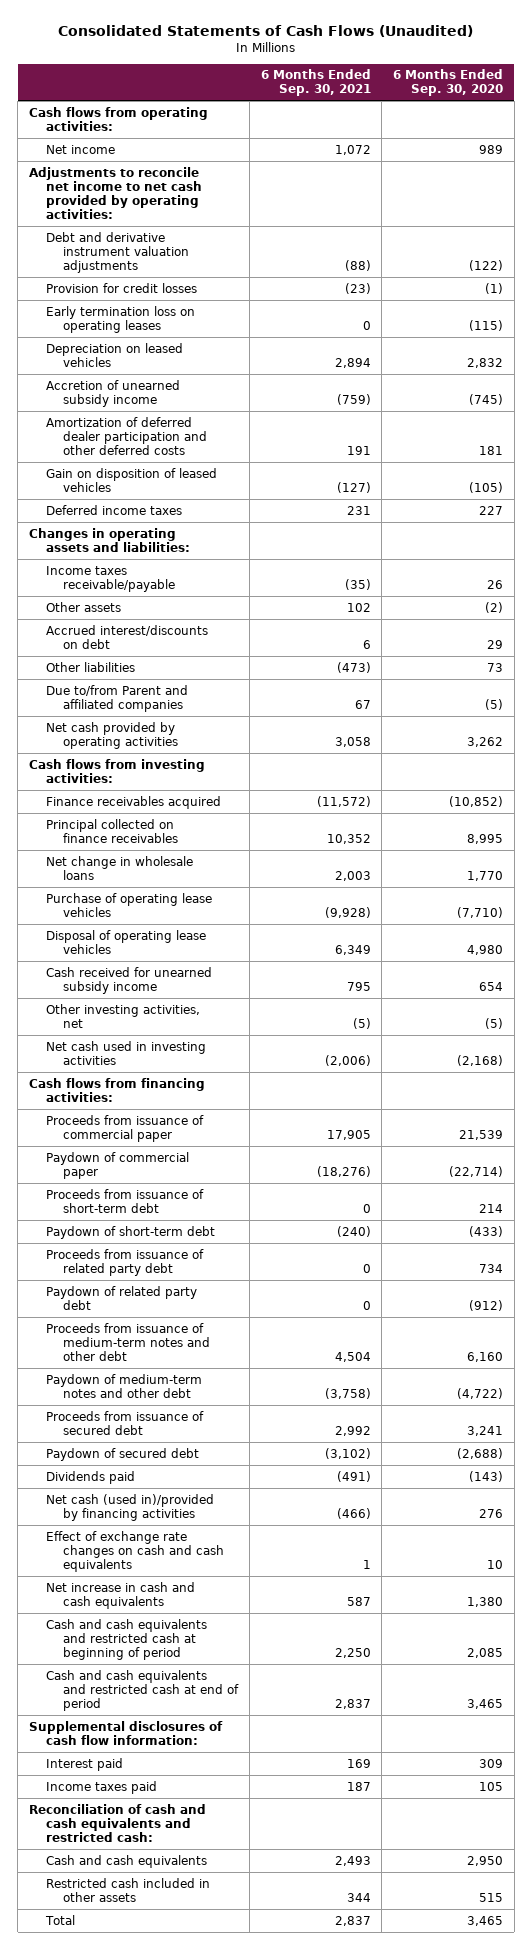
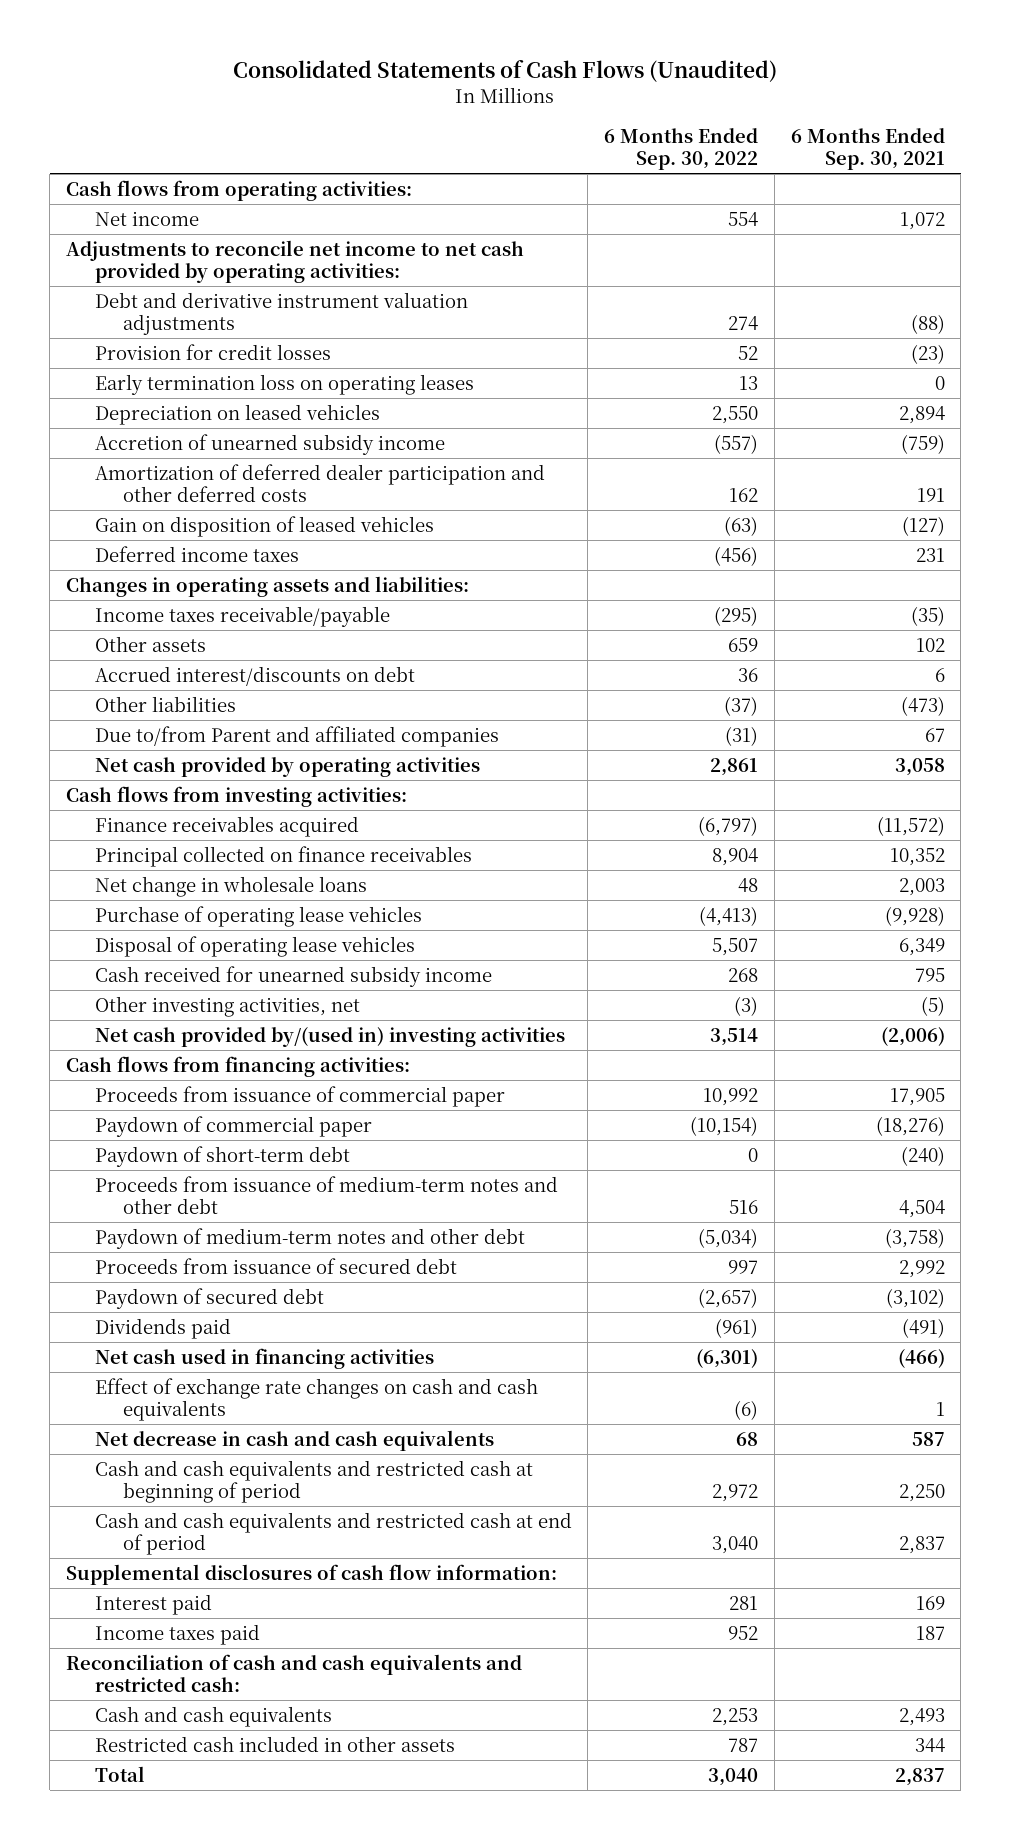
[392,69,503,97] 6 Months Ended Sep. 30, 2020 -> none
none -> [604,127,759,170] 6 Months Ended Sep. 30, 2022
[46,1040,207,1065] Net cash used in investing activities -> [94,1026,565,1047] Net cash provided by/(used in) investing activities
[46,1188,205,1213] Proceeds from issuance of short-term debt -> none
[46,1248,205,1276] Proceeds from issuance of related party debt -> none
[46,1285,198,1310] Paydown of related party debt -> none
[46,1493,215,1521] Net cash (used in)/provided by financing activities -> [94,1347,434,1369] Net cash used in financing activities
[46,1581,196,1609] Net increase in cash and cash equivalents -> [94,1429,494,1451] Net decrease in cash and cash equivalents

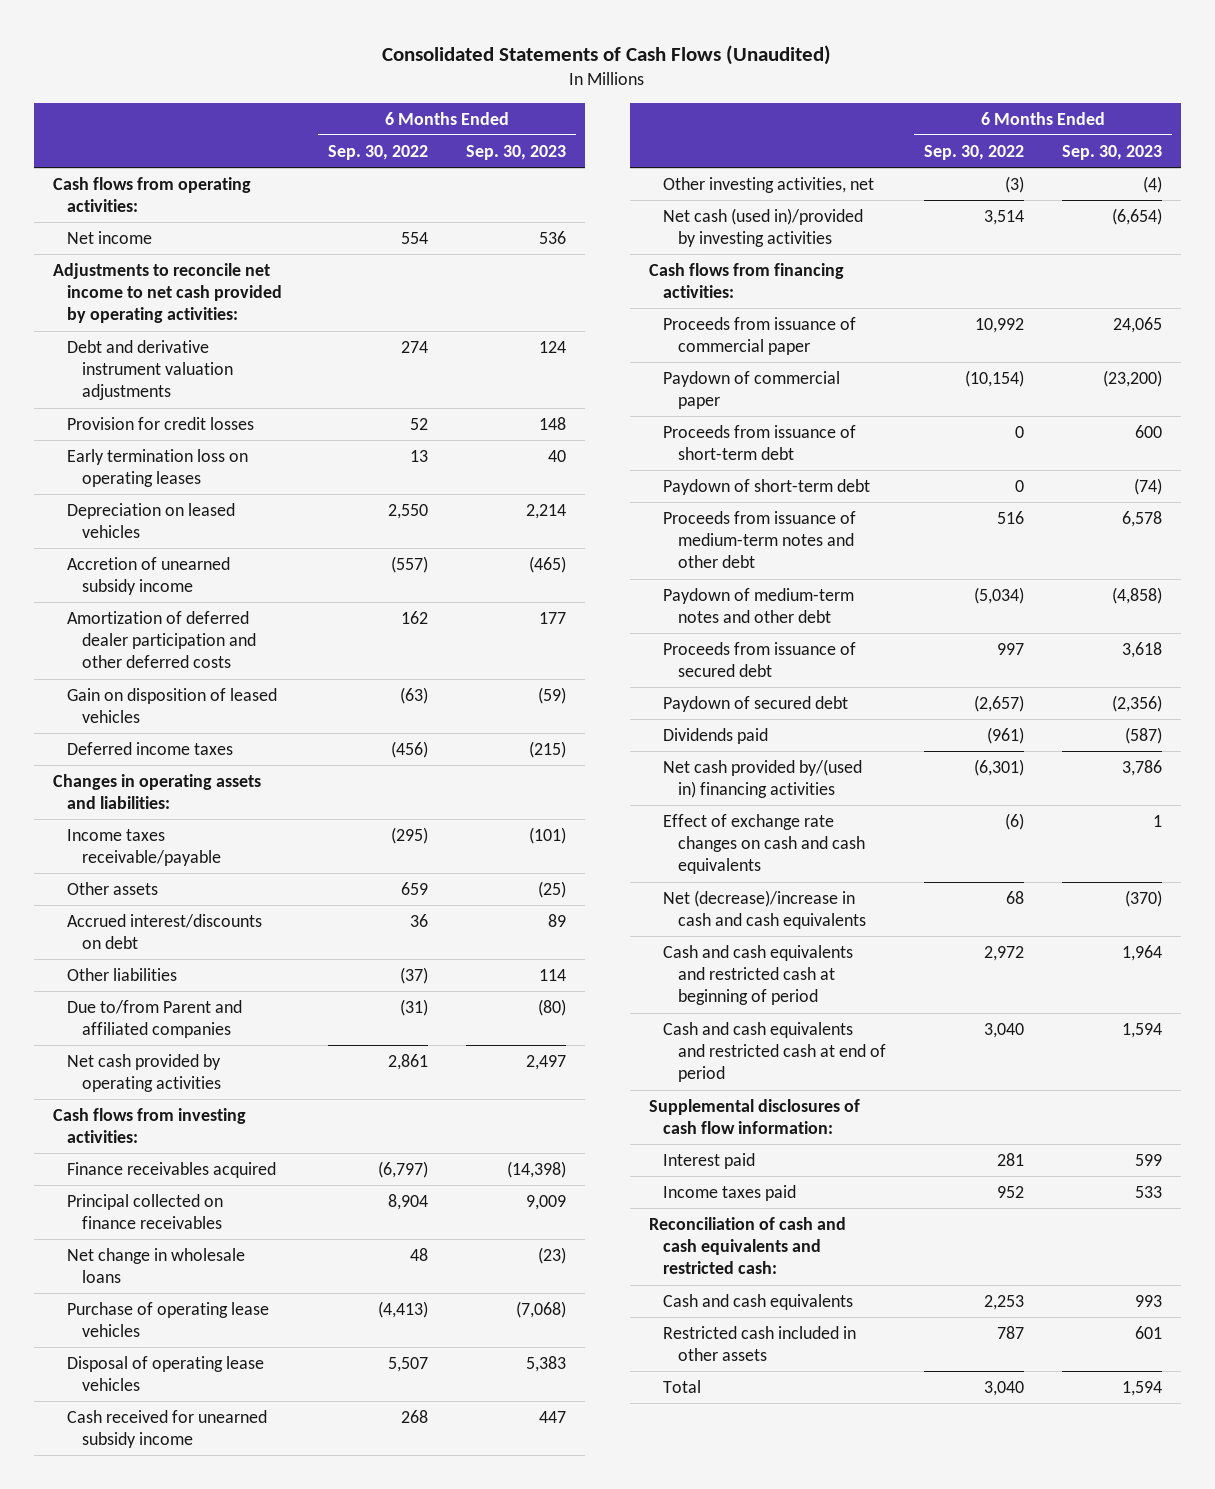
[790,127,945,170] 6 Months Ended Sep. 30, 2021 -> none
none -> [466,144,567,160] Sep. 30, 2023
[94,1026,565,1047] Net cash provided by/(used in) investing activities -> [663,207,864,248] Net cash (used in)/provided by investing activities
none -> [663,424,857,461] Proceeds from issuance of short-term debt
[94,1347,434,1369] Net cash used in financing activities -> [663,758,863,799] Net cash provided by/(used in) financing activities
[94,1429,494,1451] Net decrease in cash and cash equivalents -> [663,889,866,930] Net (decrease)/increase in cash and cash equivalents

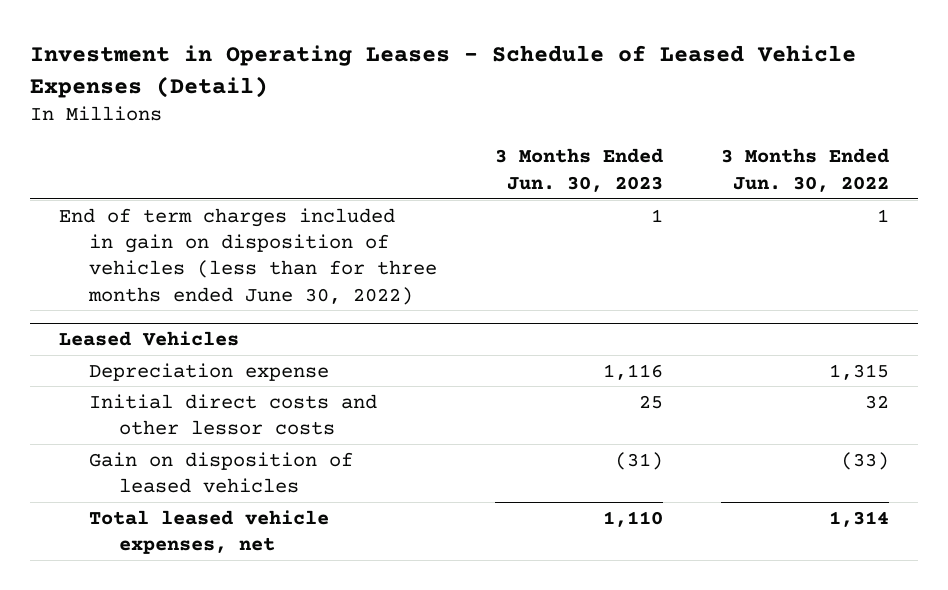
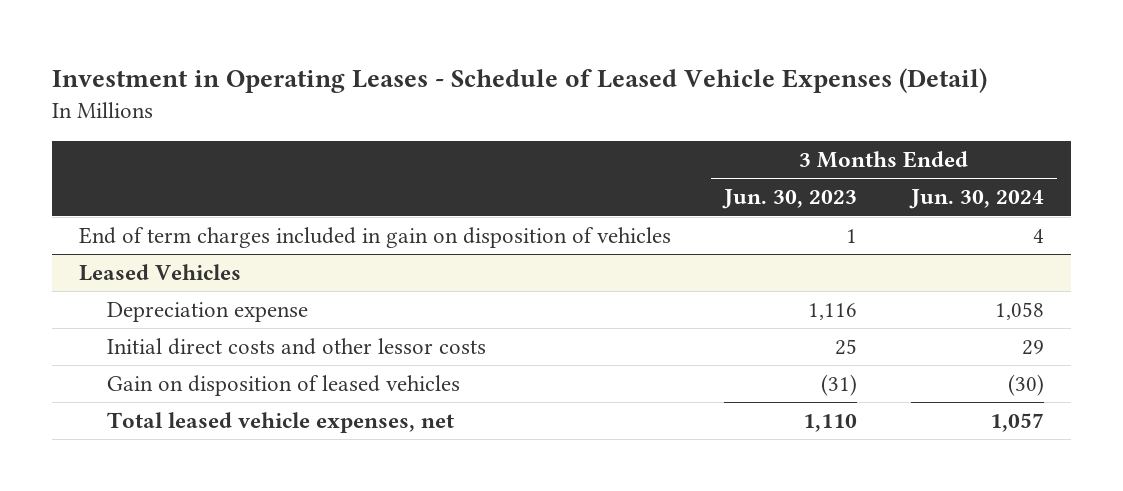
[721,148,890,192] 3 Months Ended Jun. 30, 2022 -> none
none -> [908,189,1044,210] Jun. 30, 2024
[58,207,437,305] End of term charges included in gain on disposition of vehicles (less than for three months ended June 30, 2022) -> [78,227,671,249] End of term charges included in gain on disposition of vehicles

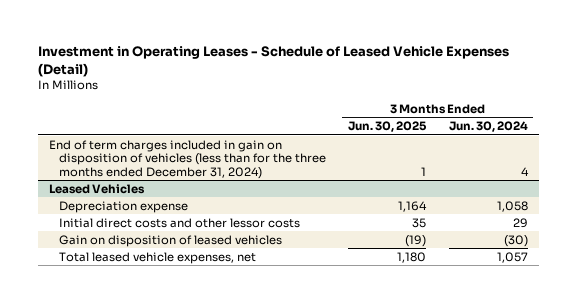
[722,189,858,210] Jun. 30, 2023 -> none
none -> [348,121,428,133] Jun. 30, 2025
[78,227,671,249] End of term charges included in gain on disposition of vehicles -> [49,139,326,179] End of term charges included in gain on disposition of vehicles (less than for the three months ended December 31, 2024)

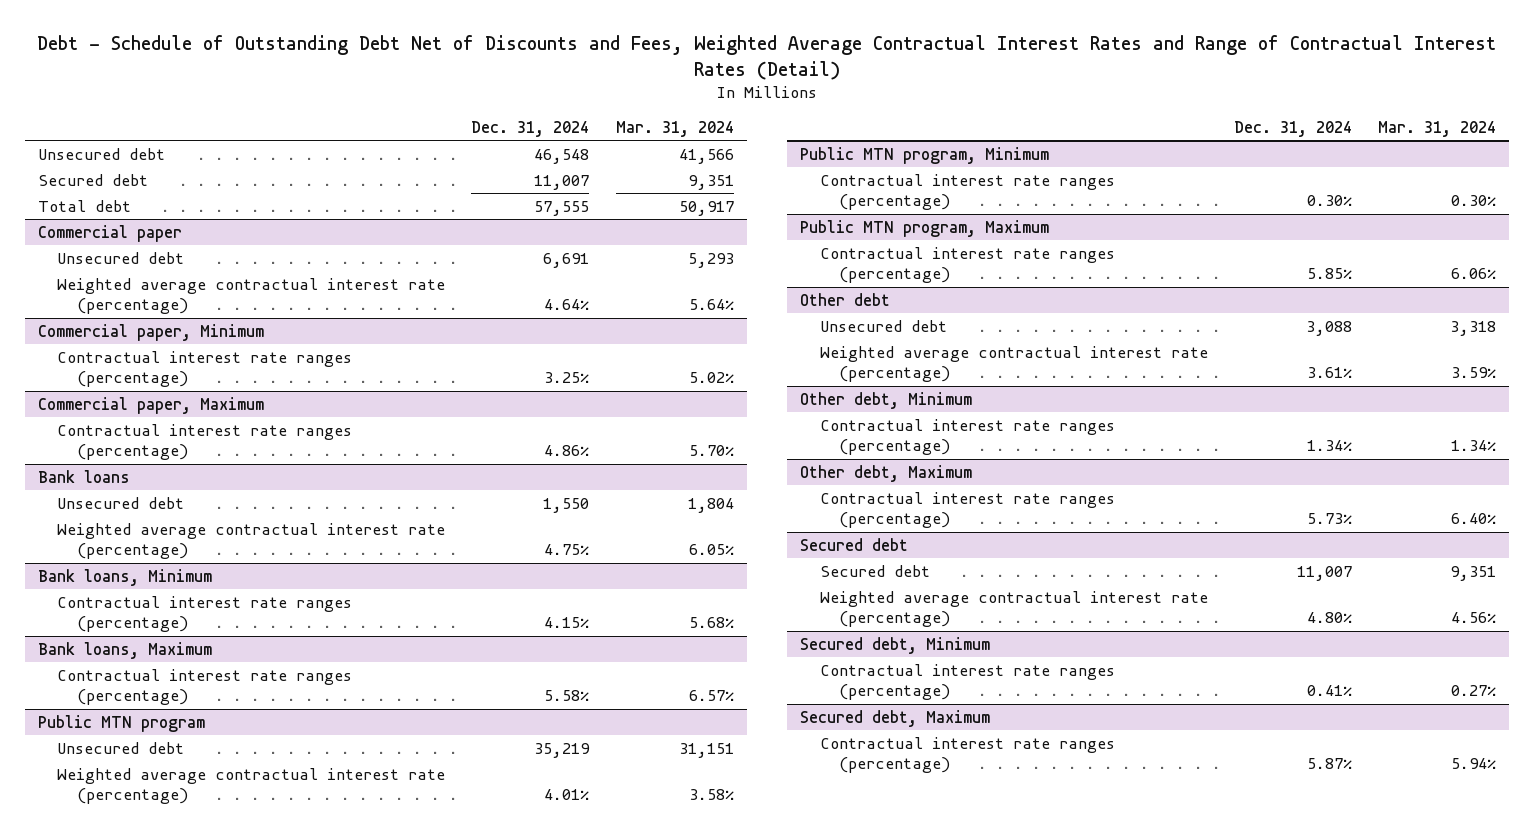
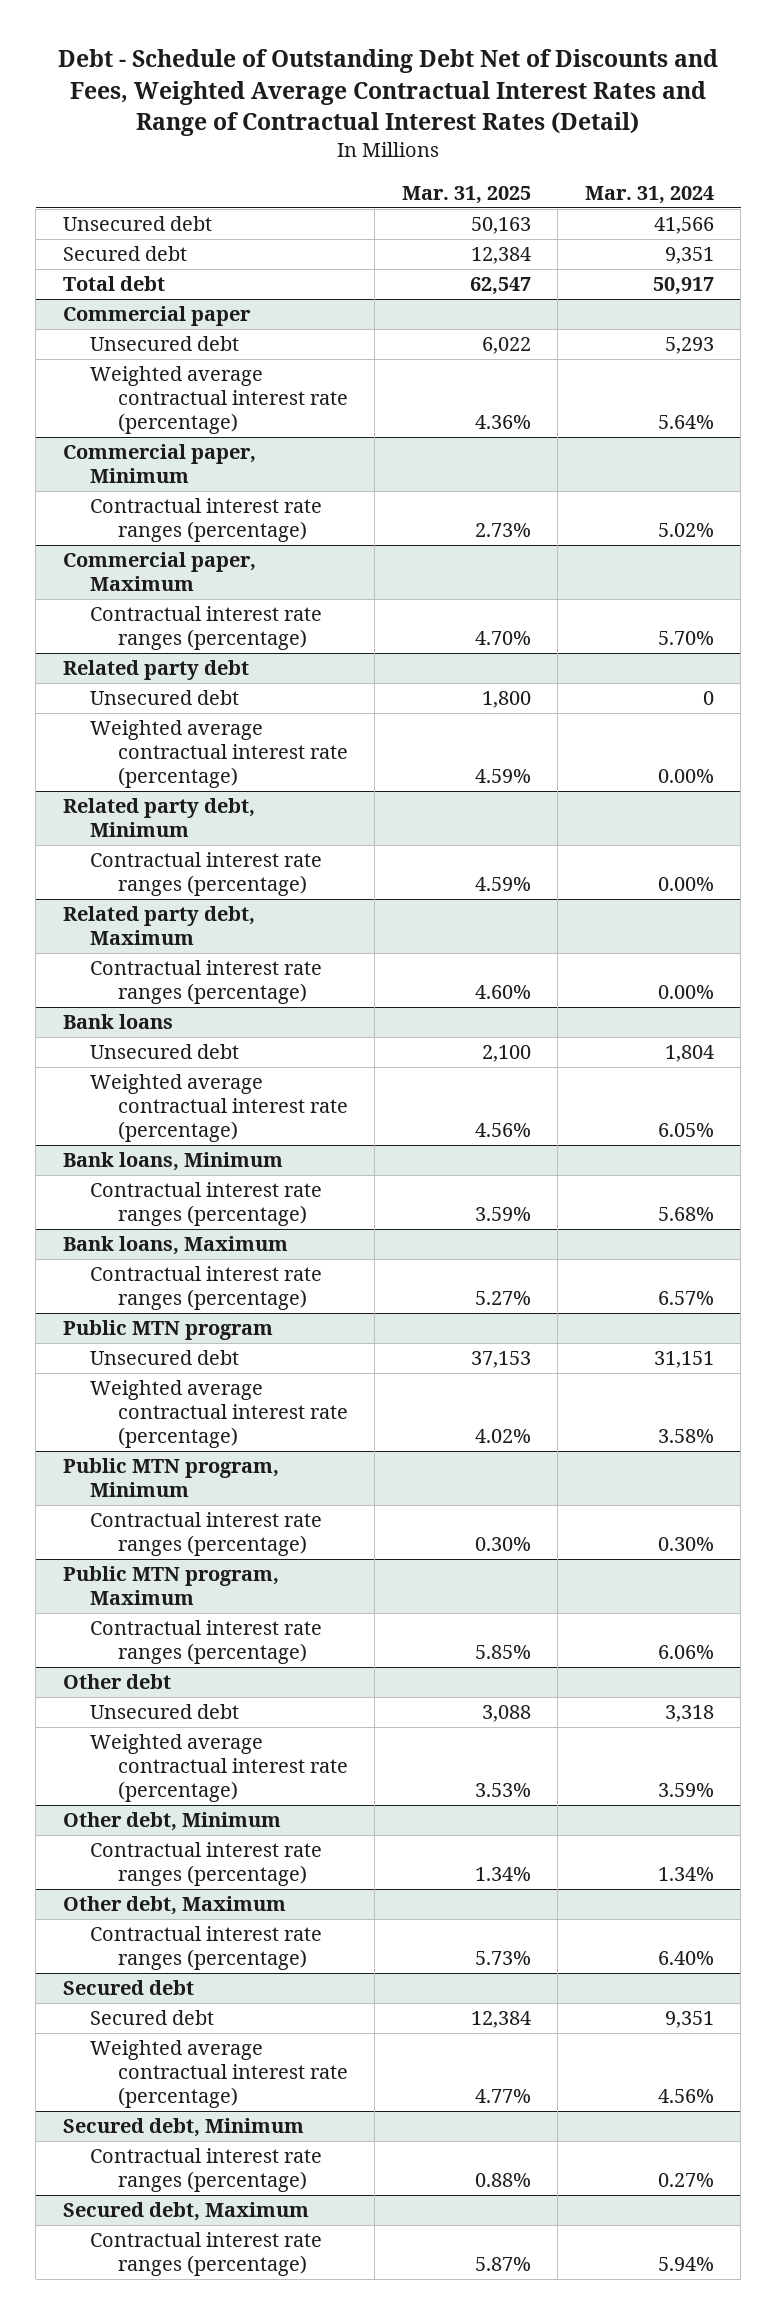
[471,120,590,137] Dec. 31, 2024 -> none
none -> [401,185,531,204] Mar. 31, 2025
none -> [62,660,249,681] Related party debt
none -> [90,690,240,706] Unsecured debt
none -> [90,720,348,788] Weighted average contractual interest rate (percentage)
none -> [62,798,255,838] Related party debt, Minimum
none -> [90,852,323,897] Contractual interest rate ranges (percentage)
none -> [62,906,255,946] Related party debt, Maximum
none -> [90,960,323,1005] Contractual interest rate ranges (percentage)

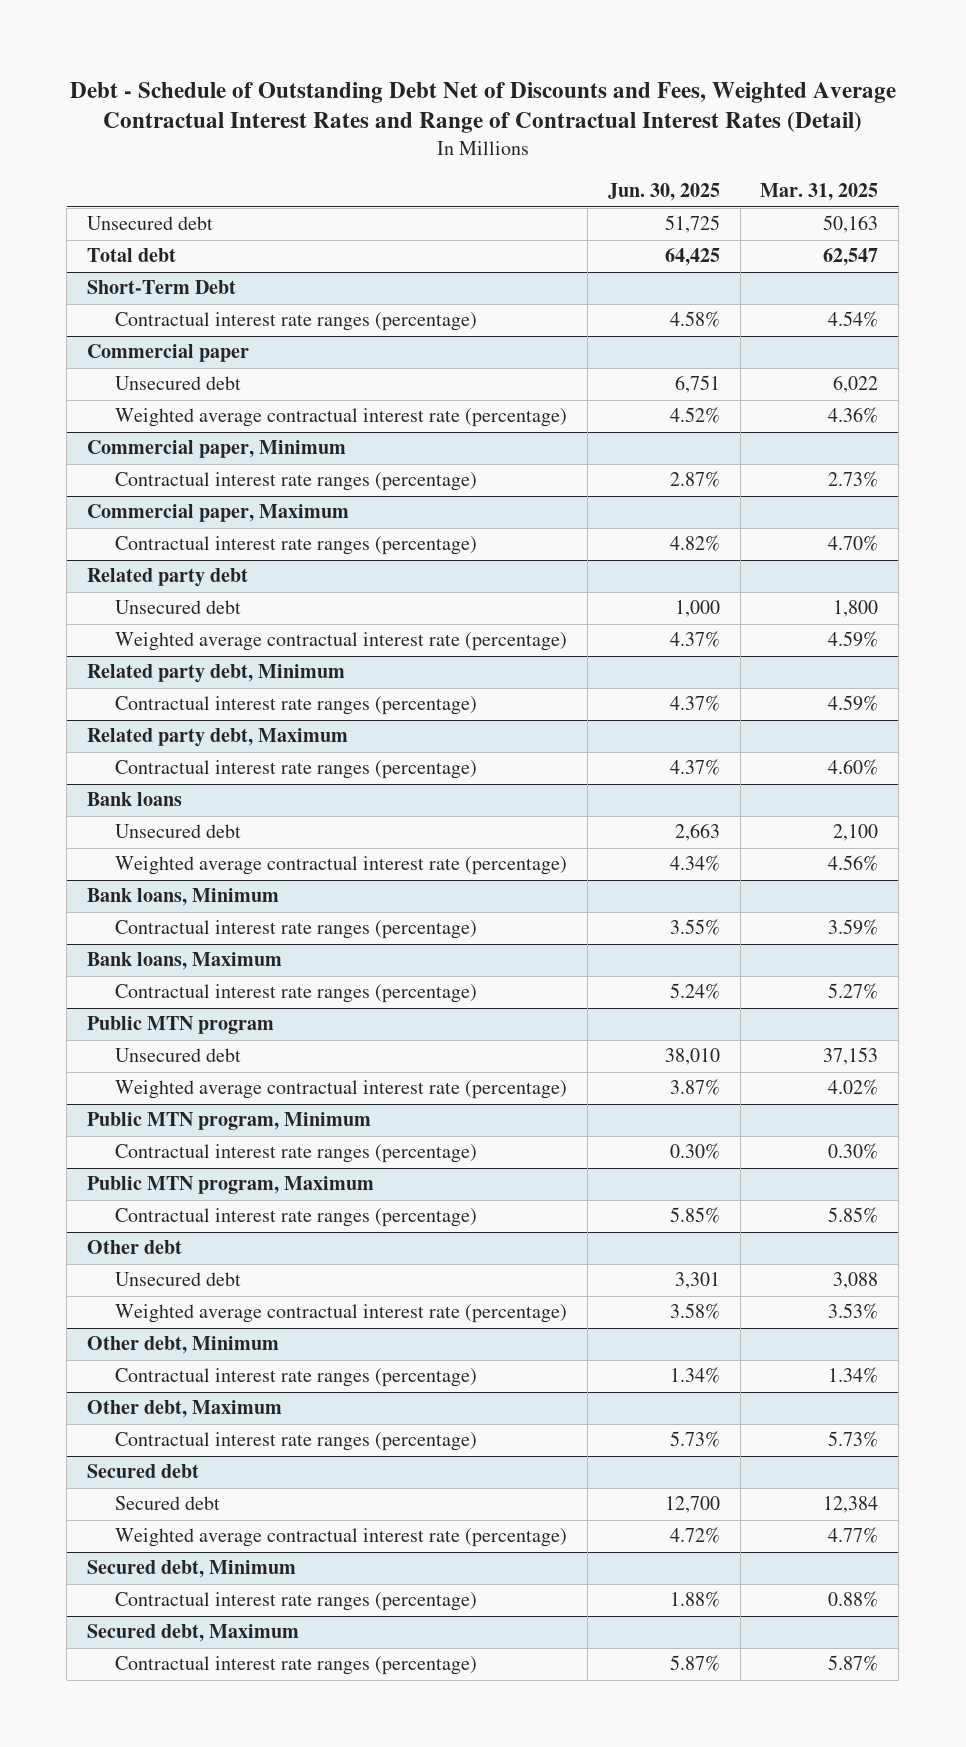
[584,185,714,204] Mar. 31, 2024 -> none
none -> [607,183,720,202] Jun. 30, 2025
[62,246,187,262] Secured debt -> none
none -> [87,280,237,295] Short-Term Debt
none -> [115,312,478,332] Contractual interest rate ranges (percentage)

